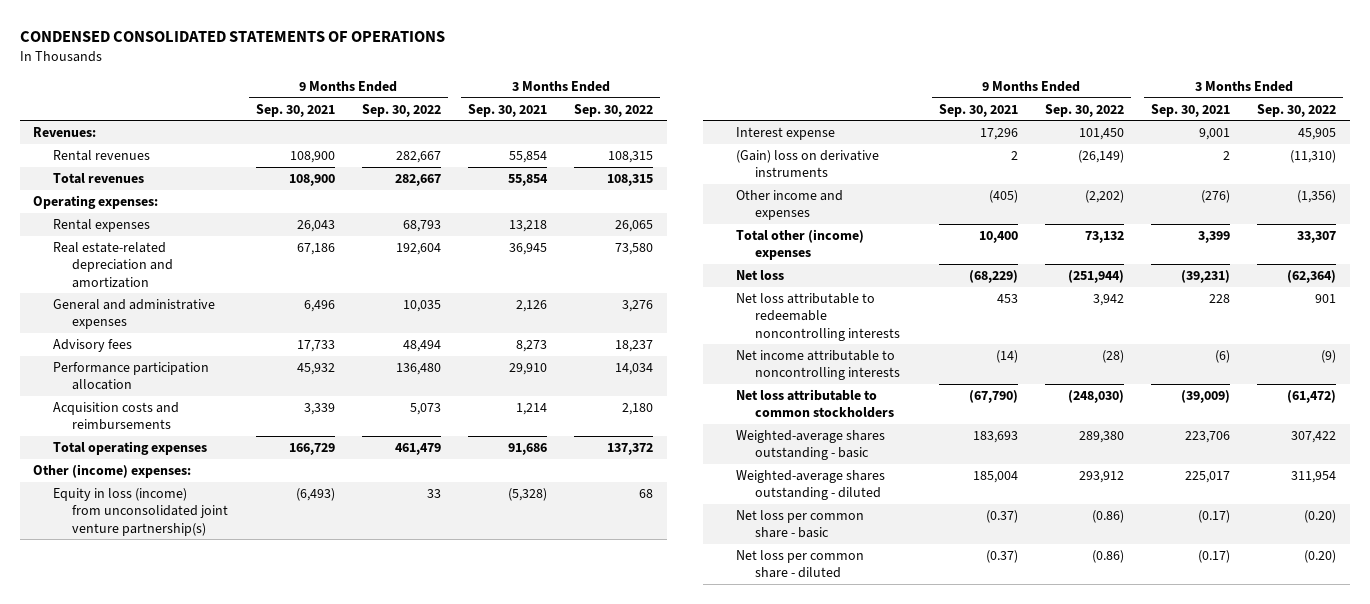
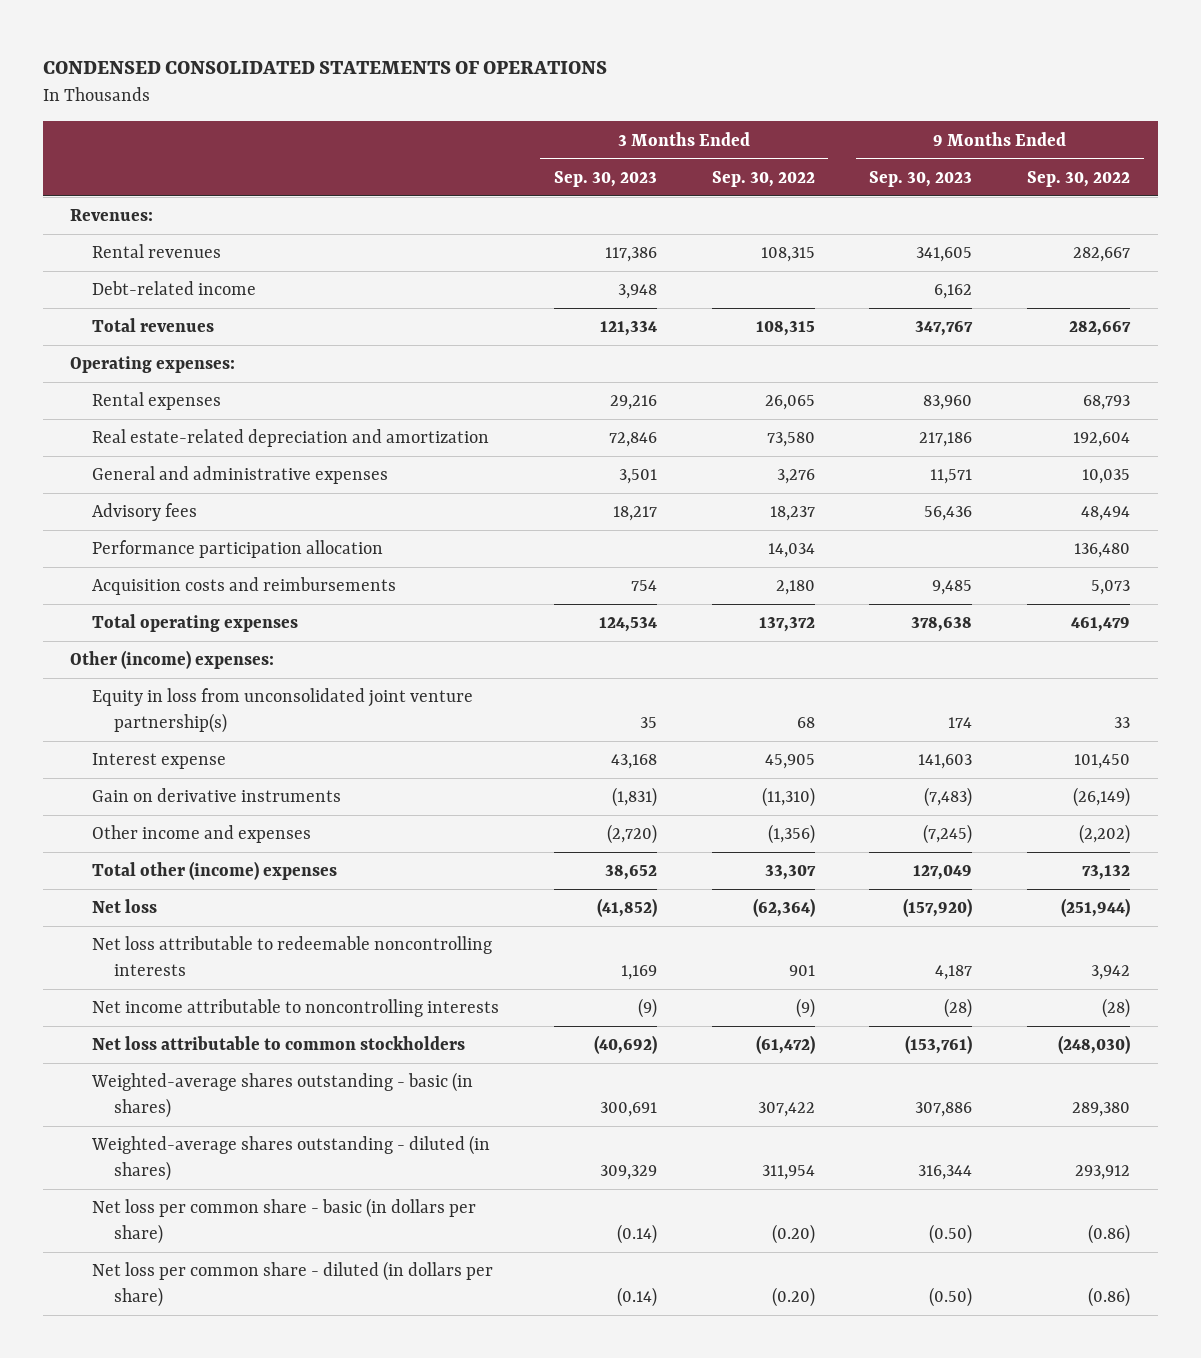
[255,103,335,117] Sep. 30, 2021 -> none
[468,103,548,117] Sep. 30, 2021 -> none
none -> [553,170,657,187] Sep. 30, 2023
none -> [869,170,973,187] Sep. 30, 2023
none -> [92,281,257,296] Debt-related income
[52,487,229,536] Equity in loss (income) from unconsolidated joint venture partnership(s) -> [92,688,474,734] Equity in loss from unconsolidated joint venture partnership(s)
[735,149,879,178] (Gain) loss on derivative instruments -> [92,788,342,803] Gain on derivative instruments
[735,429,885,461] Weighted-average shares outstanding - basic -> [91,1072,474,1119] Weighted-average shares outstanding - basic (in shares)
[735,469,885,501] Weighted-average shares outstanding - diluted -> [91,1135,491,1182] Weighted-average shares outstanding - diluted (in shares)
[735,509,864,539] Net loss per common share - basic -> [92,1198,477,1245] Net loss per common share - basic (in dollars per share)
[735,549,864,579] Net loss per common share - diluted -> [92,1261,494,1308] Net loss per common share - diluted (in dollars per share)

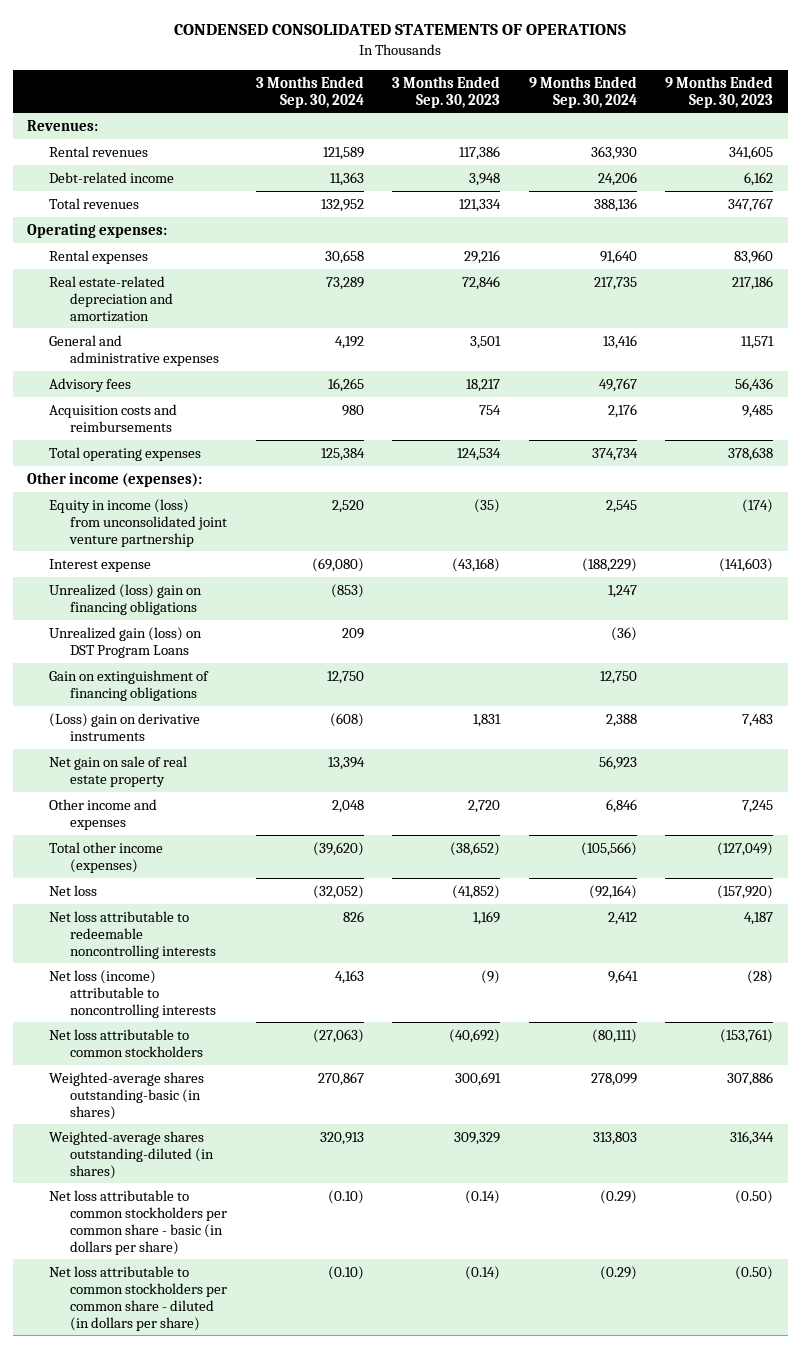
[711,170,815,187] Sep. 30, 2022 -> none
[1027,170,1131,187] Sep. 30, 2022 -> none
none -> [255,75,364,108] 3 Months Ended Sep. 30, 2024
none -> [528,75,637,108] 9 Months Ended Sep. 30, 2024
[92,540,384,559] Performance participation allocation -> none
[70,650,275,670] Other (income) expenses: -> [27,471,203,487] Other income (expenses):
[92,688,474,734] Equity in loss from unconsolidated joint venture partnership(s) -> [48,498,227,547] Equity in income (loss) from unconsolidated joint venture partnership
[639,717,657,729] 35 -> [474,498,501,513] (35)
[948,717,973,729] 174 -> [742,498,774,513] (174)
[610,754,657,770] 43,168 -> [452,557,501,572] (43,168)
[918,754,973,770] 141,603 -> [719,557,774,572] (141,603)
none -> [48,583,202,615] Unrealized (loss) gain on financing obligations
none -> [48,626,202,658] Unrealized gain (loss) on DST Program Loans
none -> [48,669,209,701] Gain on extinguishment of financing obligations
[92,788,342,803] Gain on derivative instruments -> [48,712,200,741] (Loss) gain on derivative instruments
[611,787,657,808] (1,831) -> [473,713,502,727] 1,831
[924,787,973,808] (7,483) -> [742,713,774,727] 7,483
none -> [48,755,187,787] Net gain on sale of real estate property
[606,824,657,845] (2,720) -> [468,799,501,813] 2,720
[923,824,973,845] (7,245) -> [742,799,774,813] 7,245
[92,861,338,881] Total other (income) expenses -> [48,841,163,873] Total other income (expenses)
[604,865,657,881] 38,652 -> [450,841,501,856] (38,652)
[913,865,973,881] 127,049 -> [717,841,774,856] (127,049)
[92,999,500,1018] Net income attributable to noncontrolling interests -> [48,969,216,1018] Net loss (income) attributable to noncontrolling interests
[91,1072,474,1119] Weighted-average shares outstanding - basic (in shares) -> [48,1071,204,1120] Weighted-average shares outstanding-basic (in shares)
[91,1135,491,1182] Weighted-average shares outstanding - diluted (in shares) -> [48,1130,214,1179] Weighted-average shares outstanding-diluted (in shares)
[92,1198,477,1245] Net loss per common share - basic (in dollars per share) -> [48,1189,227,1255] Net loss attributable to common stockholders per common share - basic (in dollars per share)
[92,1261,494,1308] Net loss per common share - diluted (in dollars per share) -> [48,1265,227,1331] Net loss attributable to common stockholders per common share - diluted (in dollars per share)

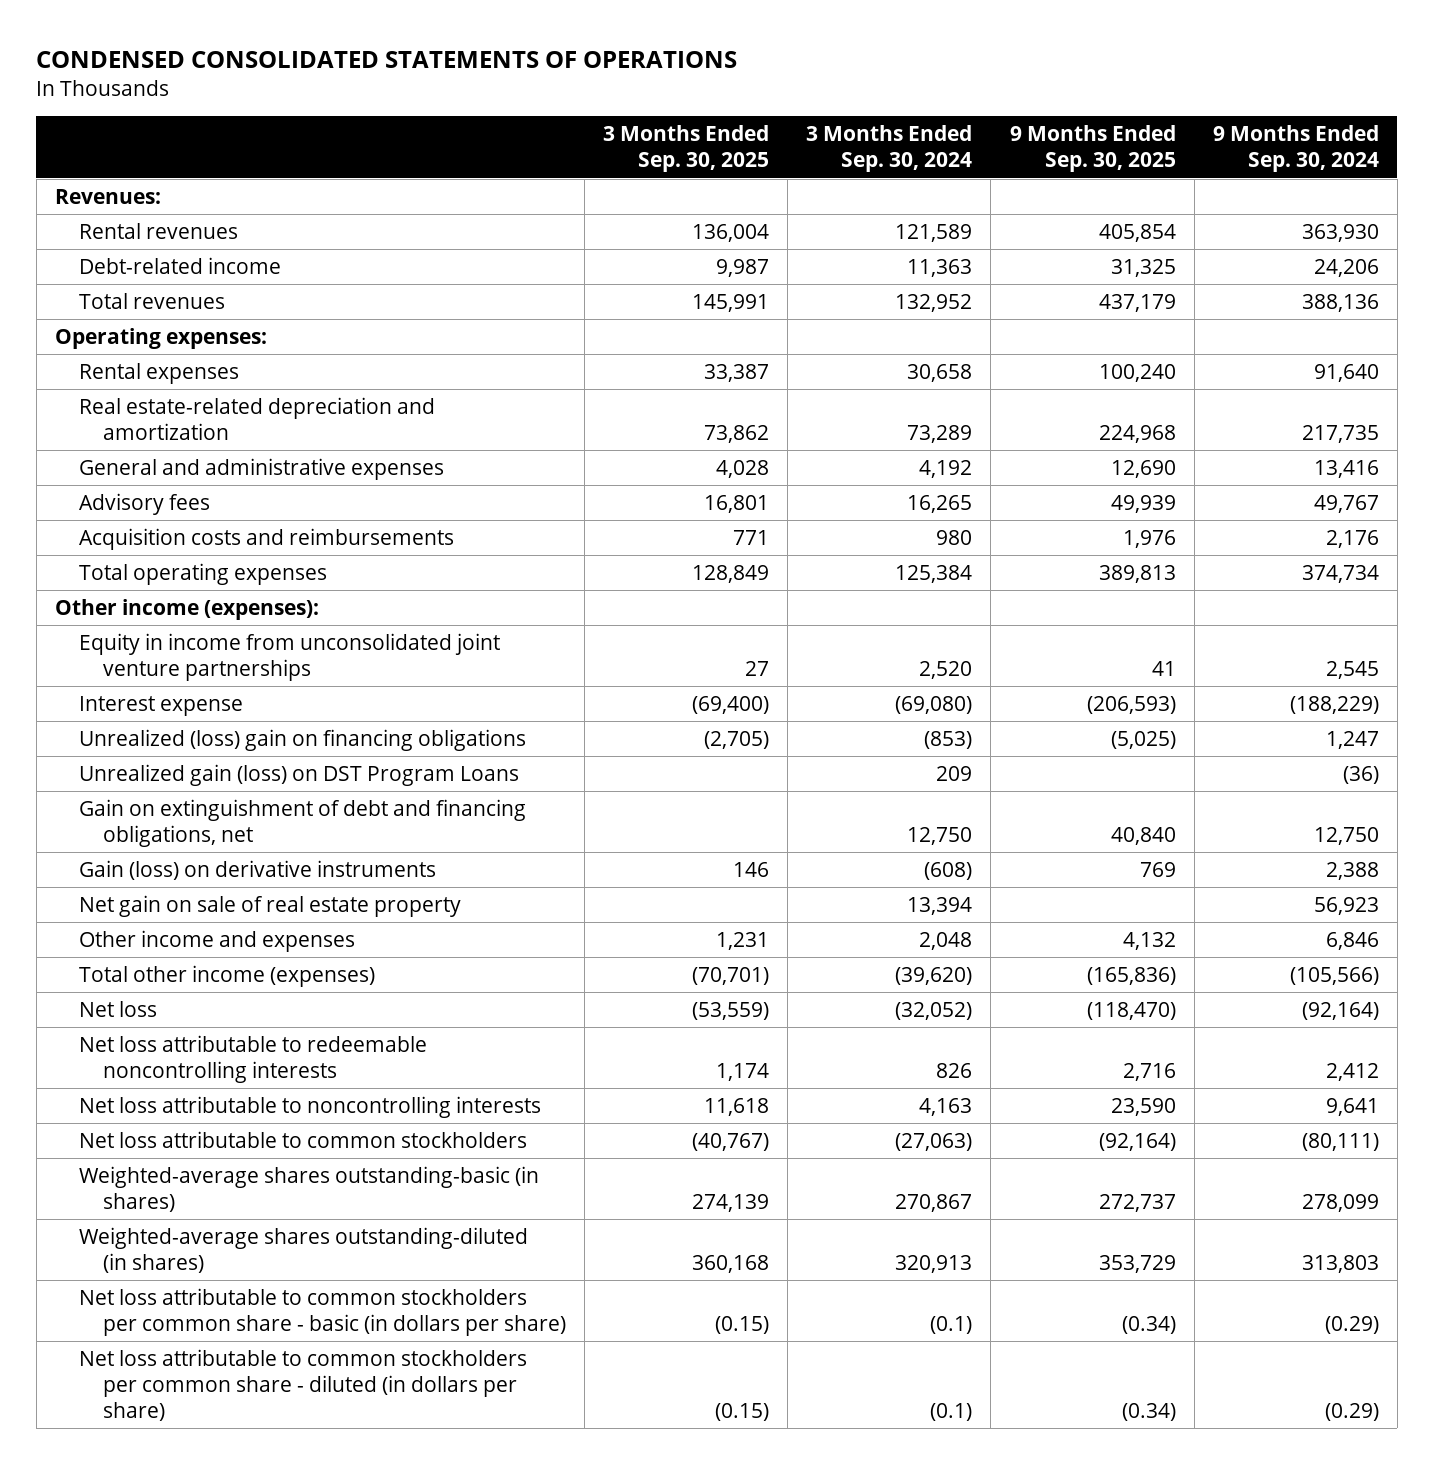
[392,75,501,108] 3 Months Ended Sep. 30, 2023 -> none
[665,75,774,108] 9 Months Ended Sep. 30, 2023 -> none
none -> [603,125,770,173] 3 Months Ended Sep. 30, 2025
none -> [1009,125,1176,173] 9 Months Ended Sep. 30, 2025
[48,498,227,547] Equity in income (loss) from unconsolidated joint venture partnership -> [79,632,501,681] Equity in income from unconsolidated joint venture partnerships
[48,669,209,701] Gain on extinguishment of financing obligations -> [79,798,527,847] Gain on extinguishment of debt and financing obligations, net
[48,712,200,741] (Loss) gain on derivative instruments -> [79,859,437,880] Gain (loss) on derivative instruments
[48,969,216,1018] Net loss (income) attributable to noncontrolling interests -> [79,1095,542,1118] Net loss attributable to noncontrolling interests
[327,1189,364,1204] (0.10) -> [930,1315,973,1334] (0.1)
[327,1265,364,1280] (0.10) -> [930,1402,973,1421] (0.1)

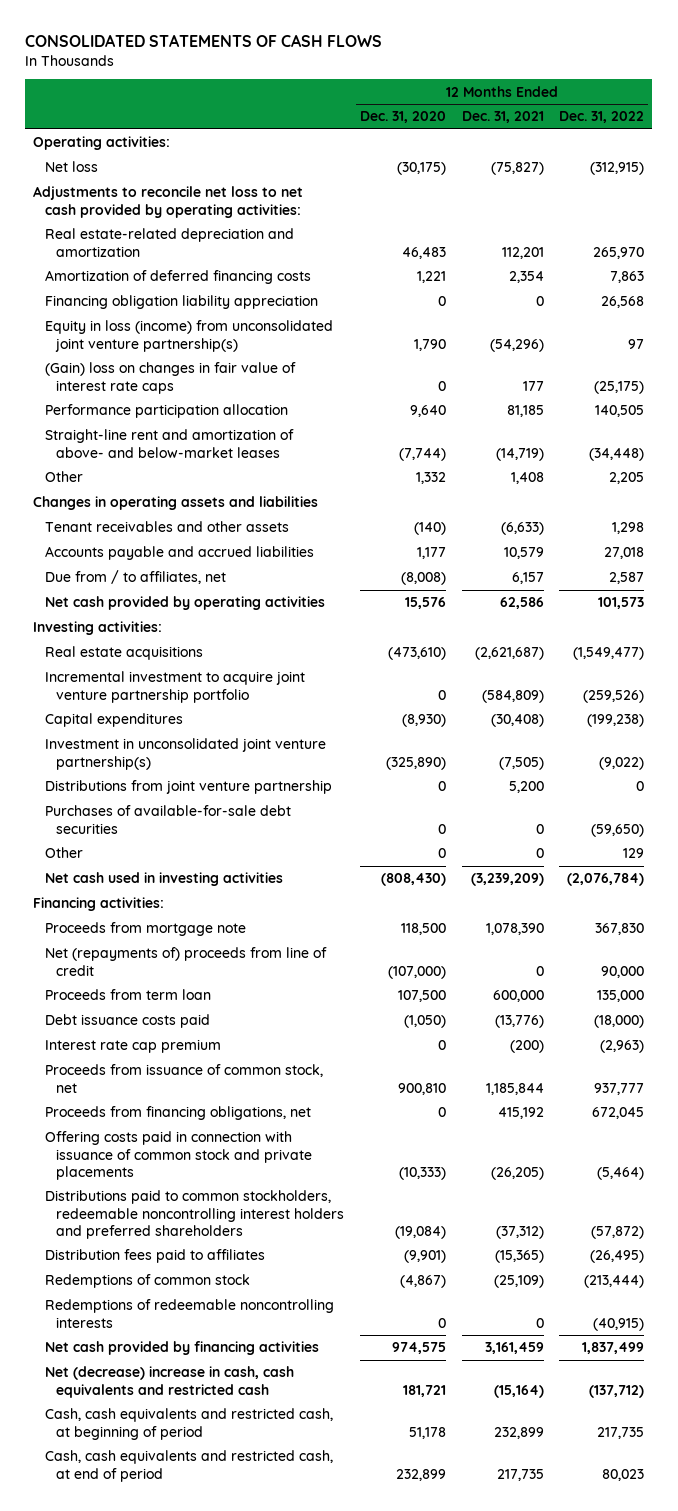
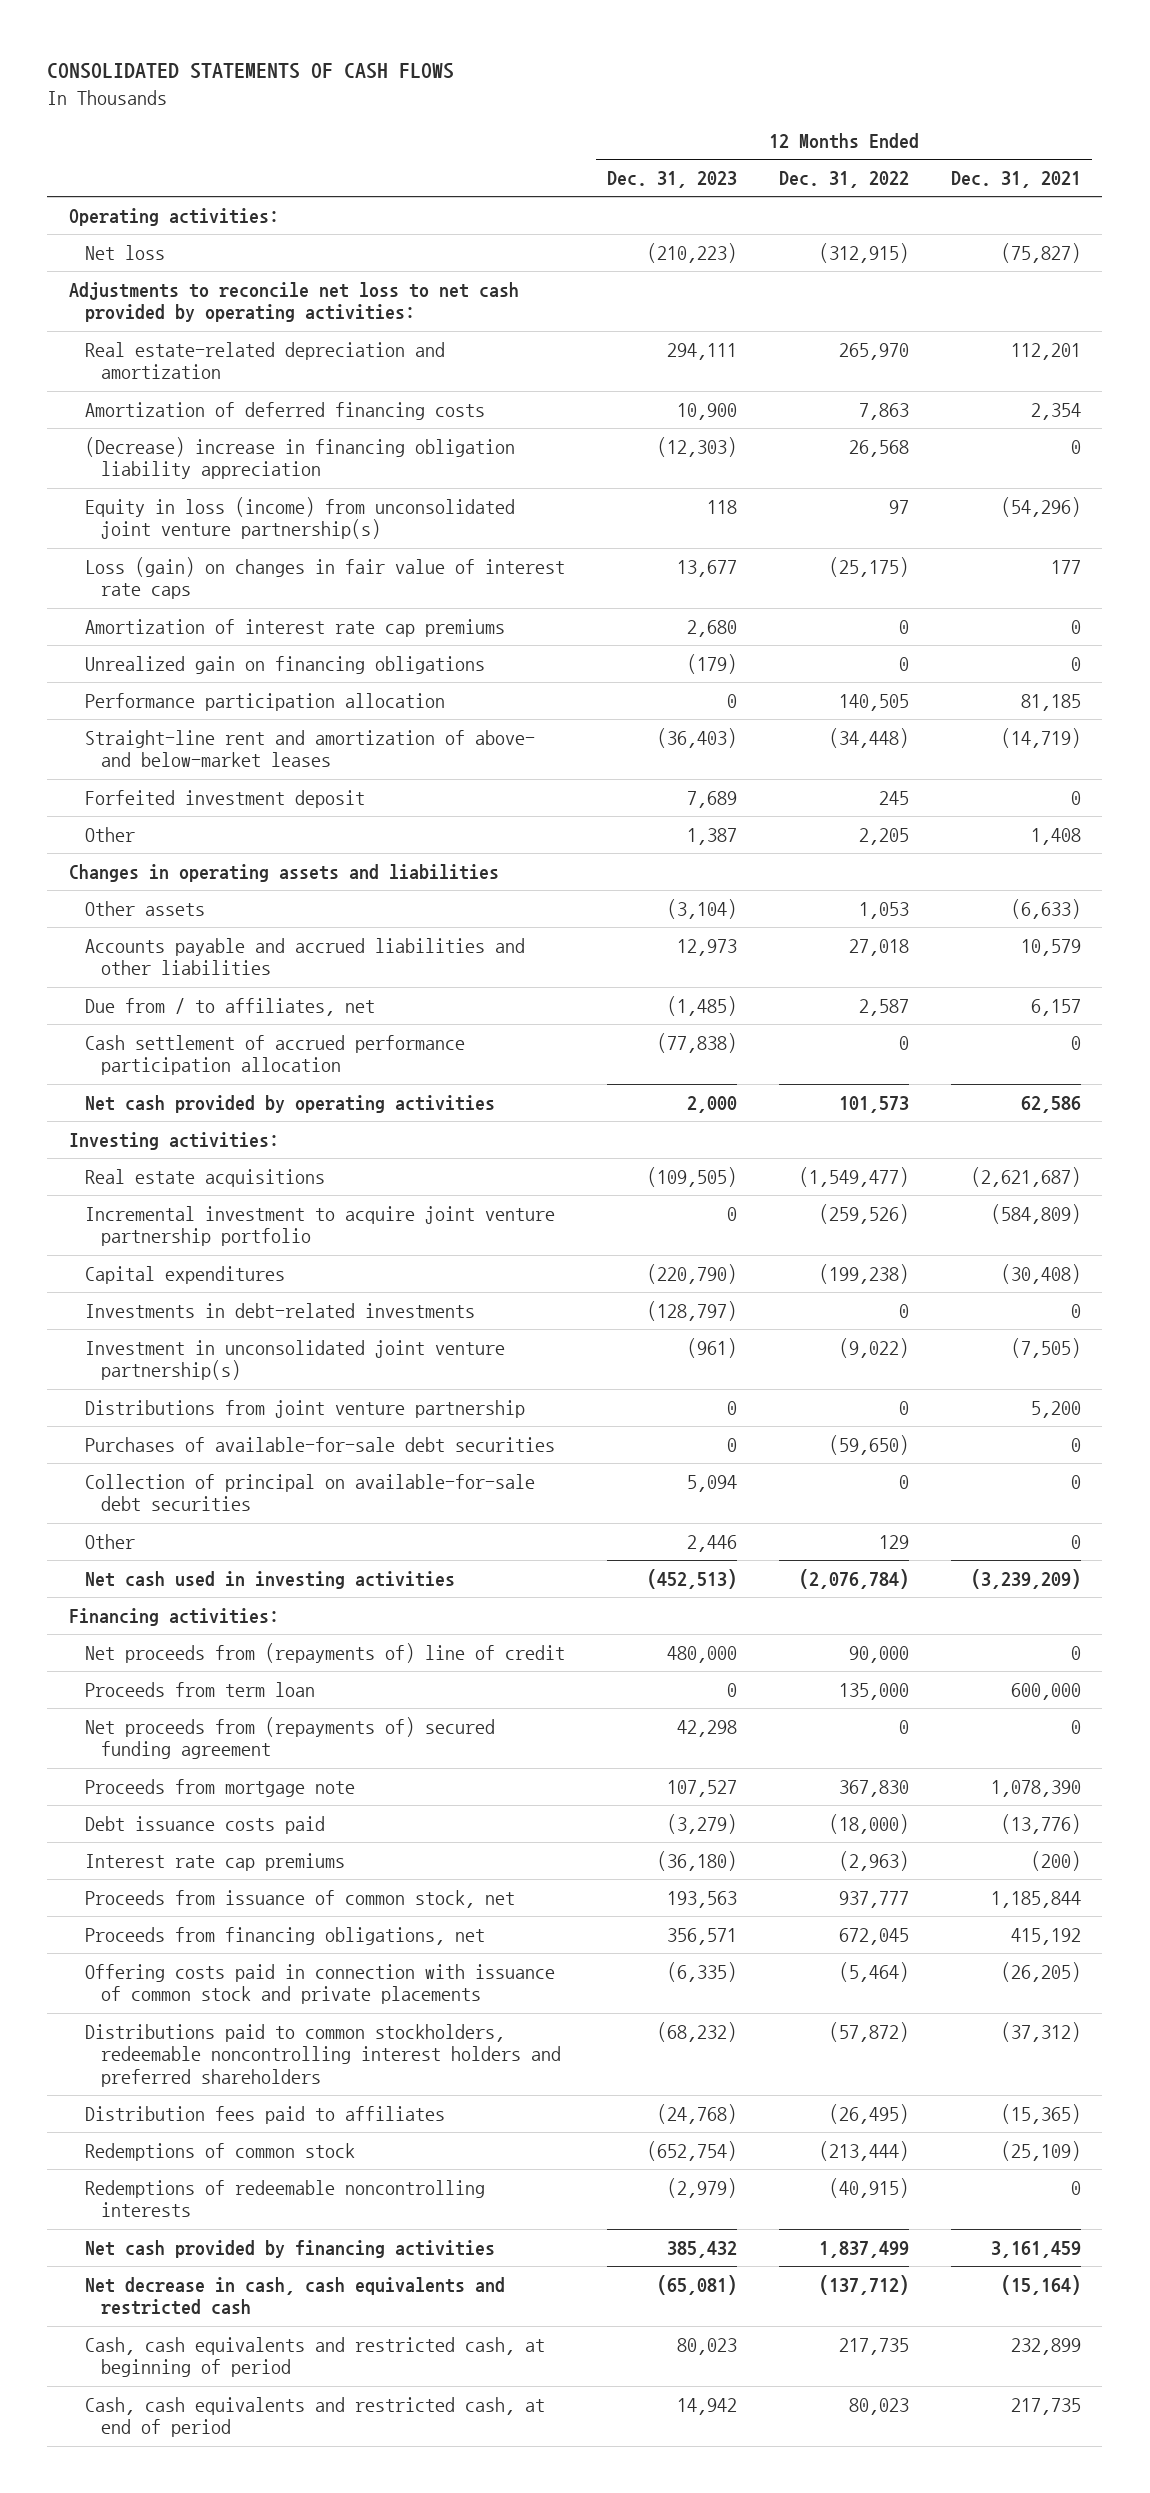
[359,111,446,124] Dec. 31, 2020 -> none
none -> [606,171,737,189] Dec. 31, 2023
[44,295,318,310] Financing obligation liability appreciation -> [84,436,515,480] (Decrease) increase in financing obligation liability appreciation
[44,362,296,394] (Gain) loss on changes in fair value of interest rate caps -> [84,556,565,600] Loss (gain) on changes in fair value of interest rate caps
none -> [84,618,505,637] Amortization of interest rate cap premiums
none -> [84,655,485,674] Unrealized gain on financing obligations
none -> [84,789,365,808] Forfeited investment deposit
[44,521,289,533] Tenant receivables and other assets -> none
none -> [84,900,205,916] Other assets
[44,546,314,561] Accounts payable and accrued liabilities -> [84,937,525,976] Accounts payable and accrued liabilities and other liabilities
none -> [84,1034,465,1076] Cash settlement of accrued performance participation allocation
none -> [84,1302,475,1318] Investments in debt-related investments
none -> [84,1473,535,1512] Collection of principal on available-for-sale debt securities
[44,947,327,976] Net (repayments of) proceeds from line of credit -> [84,1642,565,1663] Net proceeds from (repayments of) line of credit
none -> [84,1716,495,1760] Net proceeds from (repayments of) secured funding agreement
[44,922,246,937] Proceeds from mortgage note -> [84,1778,355,1797] Proceeds from mortgage note
[44,1039,221,1054] Interest rate cap premium -> [84,1852,345,1871] Interest rate cap premiums
[44,1366,294,1398] Net (decrease) increase in cash, cash equivalents and restricted cash -> [84,2276,505,2316] Net decrease in cash, cash equivalents and restricted cash

